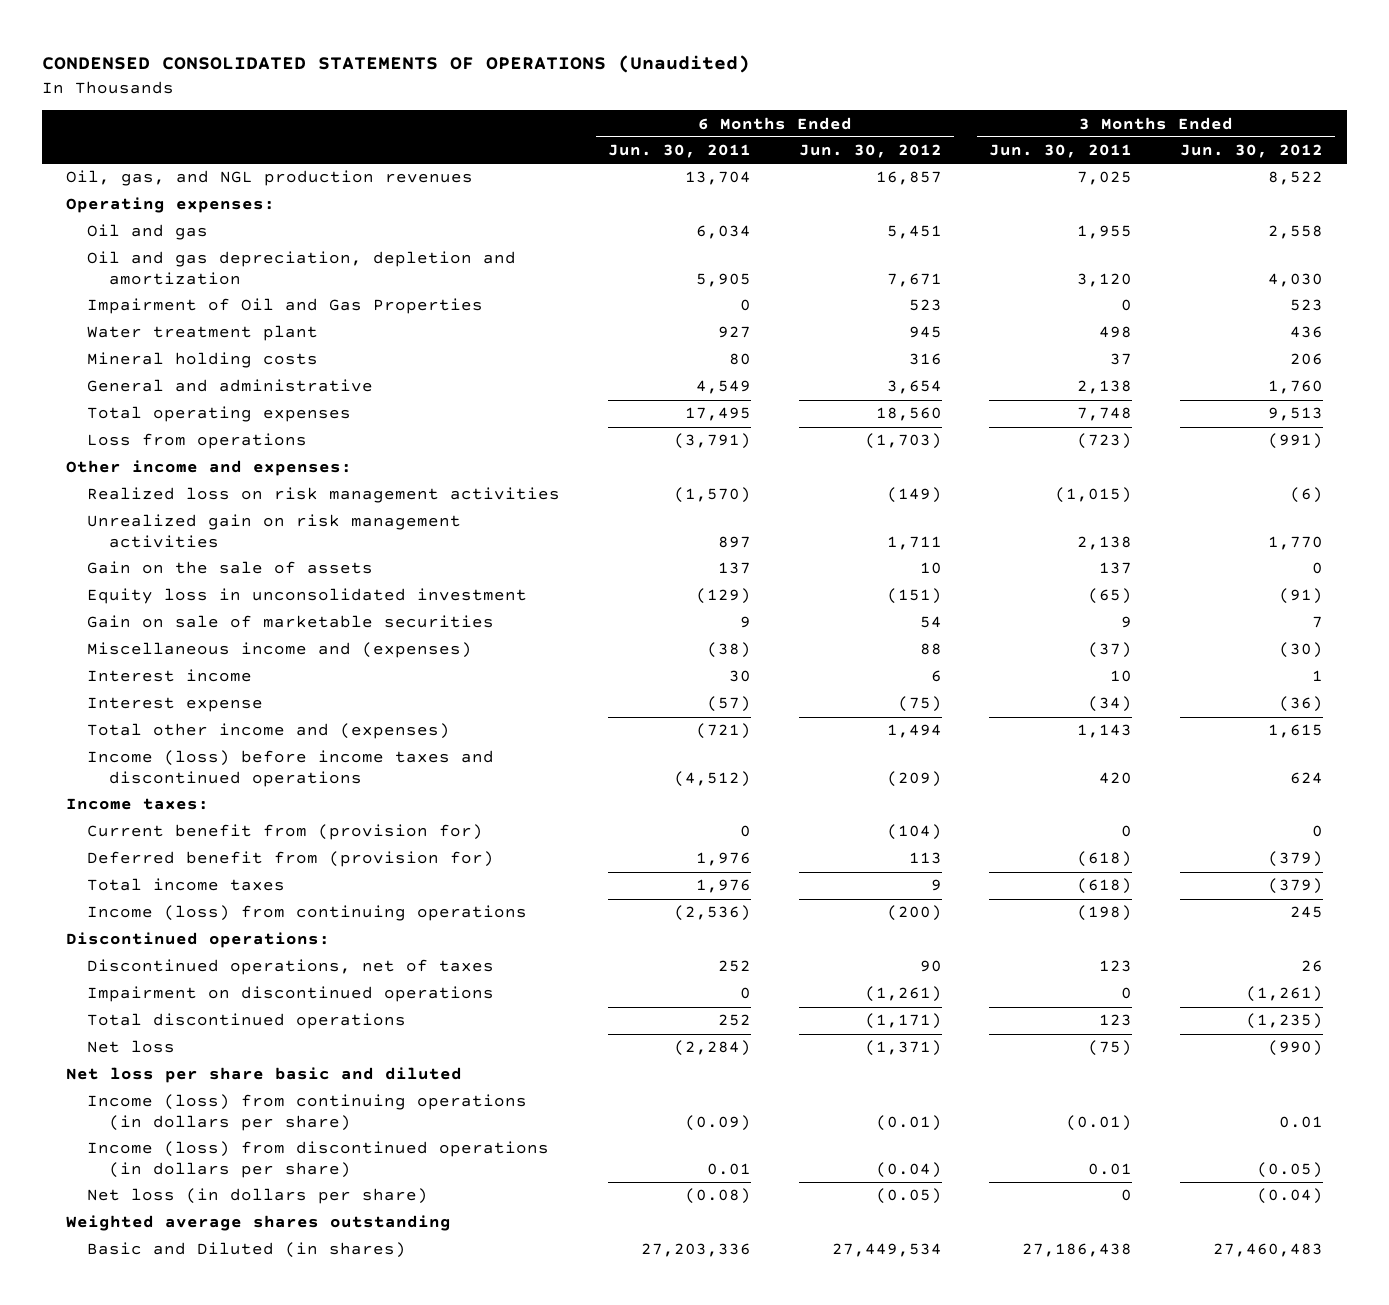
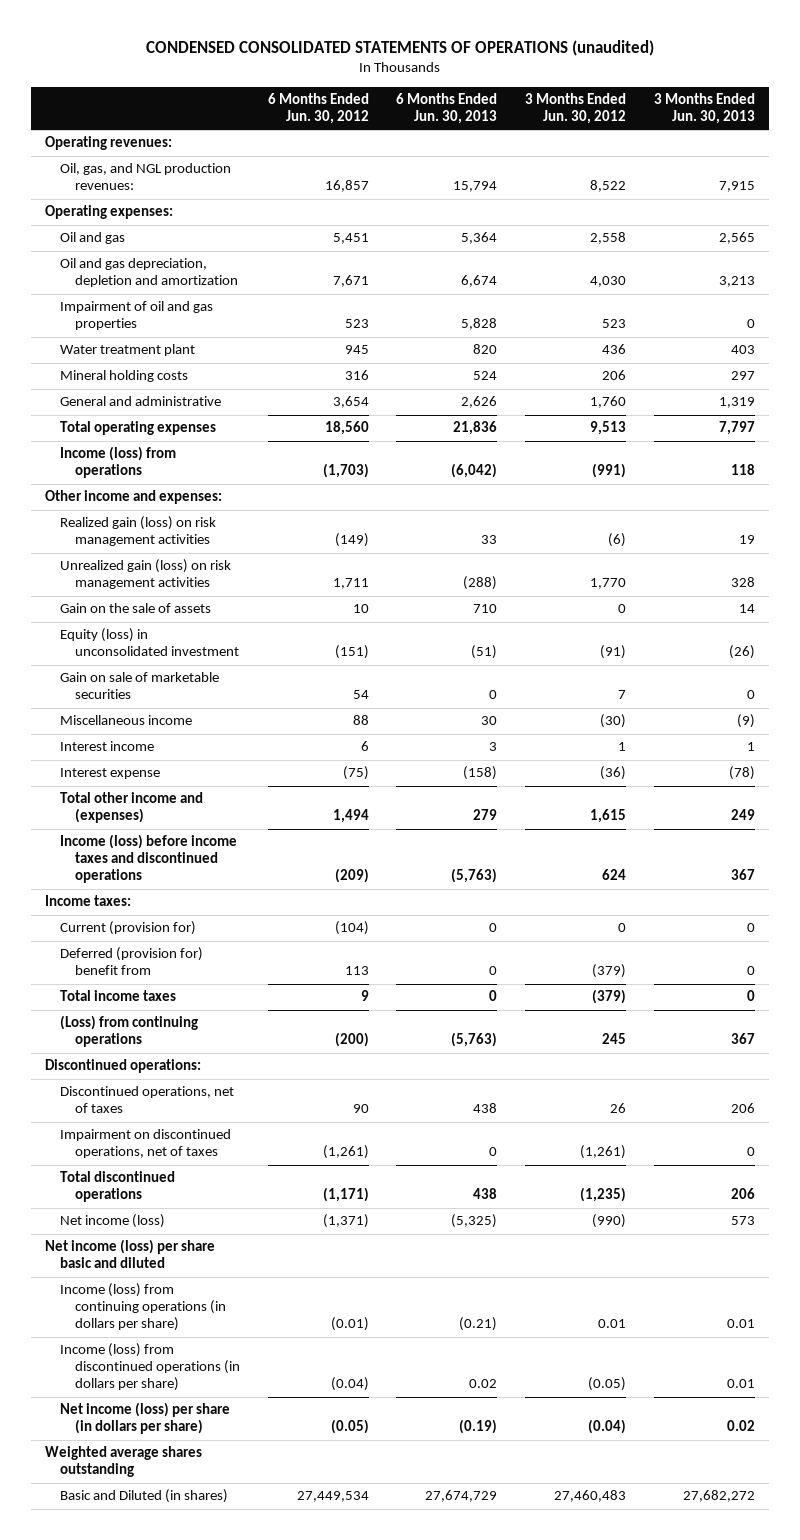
[42,55,751,74] CONDENSED CONSOLIDATED STATEMENTS OF OPERATIONS (Unaudited) -> [145,40,654,57] CONDENSED CONSOLIDATED STATEMENTS OF OPERATIONS (unaudited)
[607,144,751,159] Jun. 30, 2011 -> none
[989,144,1133,159] Jun. 30, 2011 -> none
none -> [396,93,498,125] 6 Months Ended Jun. 30, 2013
none -> [653,93,755,125] 3 Months Ended Jun. 30, 2013
none -> [44,136,172,151] Operating revenues:
[66,170,474,187] Oil, gas, and NGL production revenues -> [59,163,231,191] Oil, gas, and NGL production revenues:
[87,298,484,315] Impairment of Oil and Gas Properties -> [59,301,213,331] Impairment of oil and gas properties
[87,433,308,450] Loss from operations -> [59,446,176,479] Income (loss) from operations
[87,487,561,504] Realized loss on risk management activities -> [59,516,216,547] Realized gain (loss) on risk management activities
[87,514,462,549] Unrealized gain on risk management activities -> [59,559,231,590] Unrealized gain (loss) on risk management activities
[87,588,528,605] Equity loss in unconsolidated investment -> [59,628,239,657] Equity (loss) in unconsolidated investment
[87,642,473,659] Miscellaneous income and (expenses) -> [59,715,192,726] Miscellaneous income
[87,824,484,841] Current benefit from (provision for) -> [59,921,196,936] Current (provision for)
[87,851,495,868] Deferred benefit from (provision for) -> [59,947,203,976] Deferred (provision for) benefit from
[87,905,528,922] Income (loss) from continuing operations -> [59,1015,198,1048] (Loss) from continuing operations
[87,986,495,1003] Impairment on discontinued operations -> [59,1129,231,1159] Impairment on discontinued operations, net of taxes
[87,1040,176,1054] Net loss -> [59,1214,165,1229] Net income (loss)
[66,1067,463,1084] Net loss per share basic and diluted -> [44,1239,215,1269] Net income (loss) per share basic and diluted
[87,1188,429,1205] Net loss (in dollars per share) -> [59,1402,230,1435] Net income (loss) per share (in dollars per share)

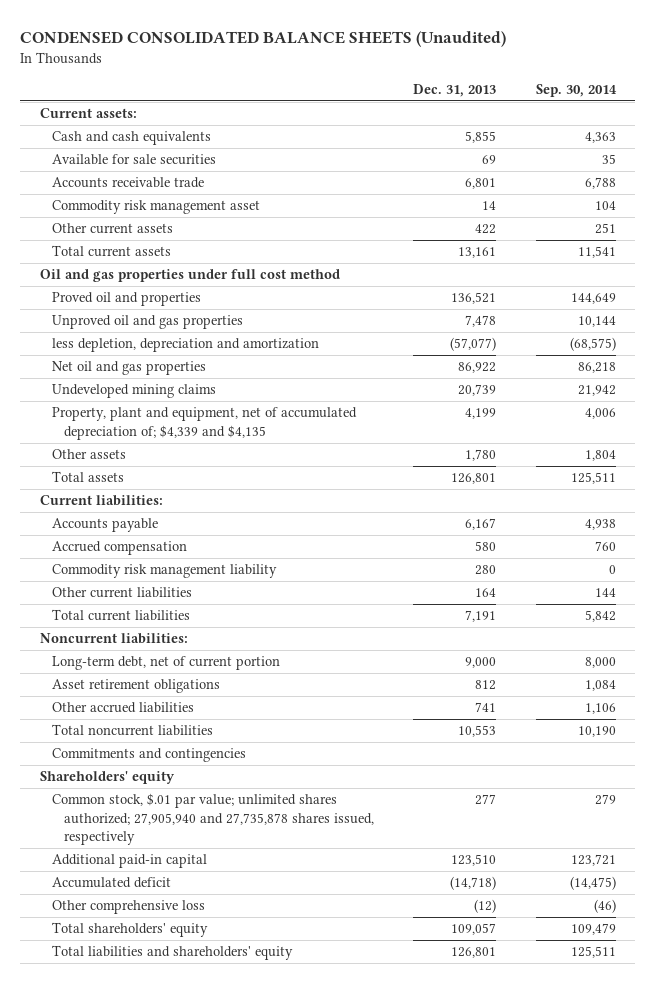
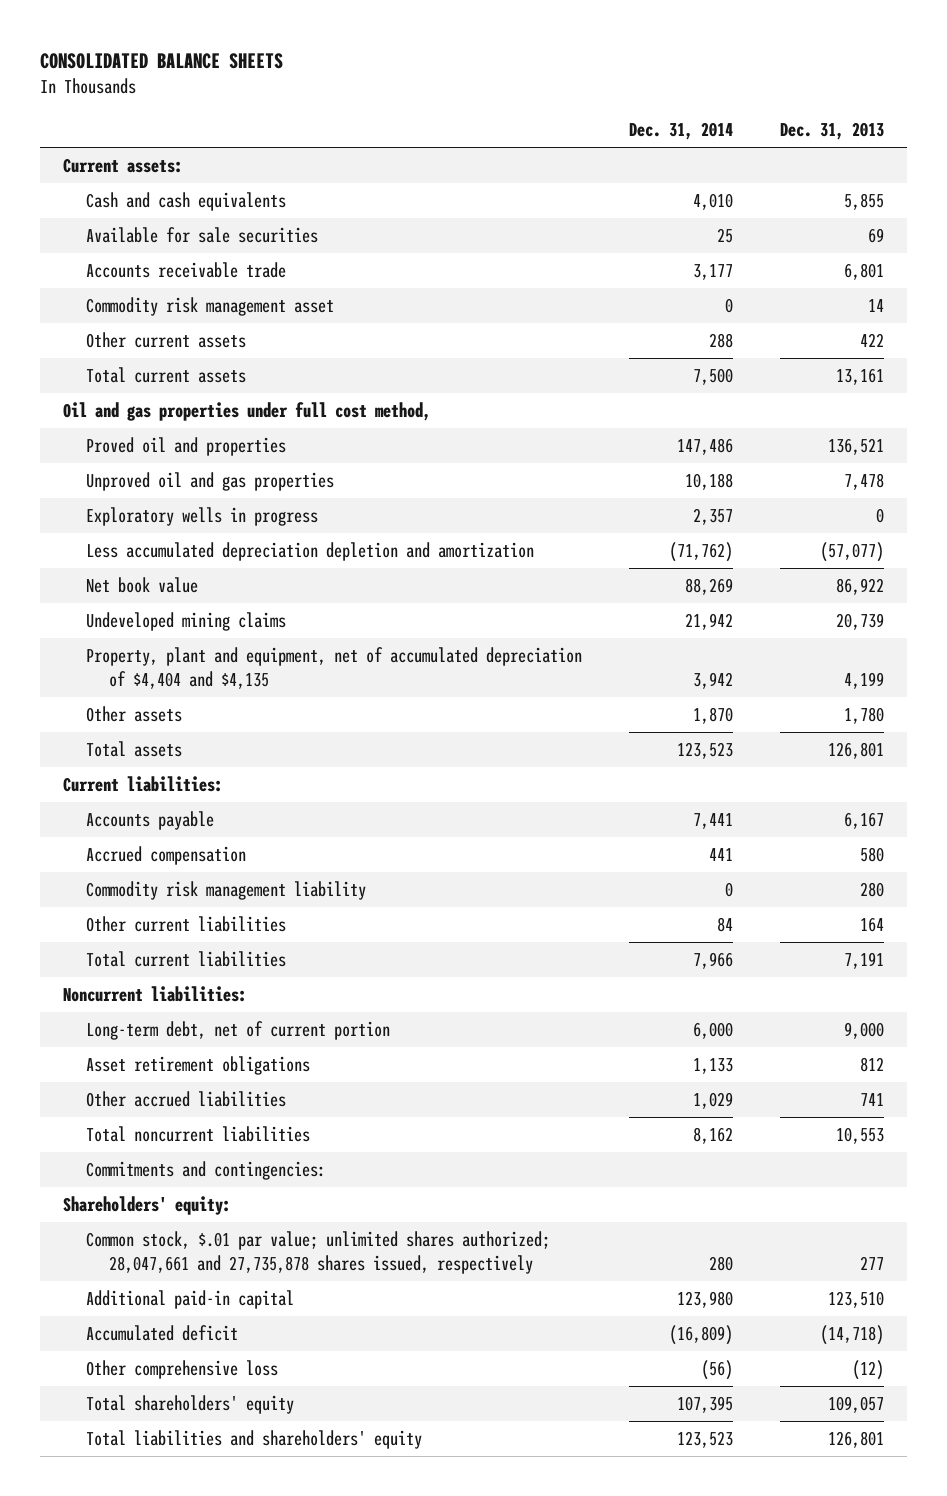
[20,31,507,48] CONDENSED CONSOLIDATED BALANCE SHEETS (Unaudited) -> [39,53,283,70] CONSOLIDATED BALANCE SHEETS
[535,83,617,97] Sep. 30, 2014 -> none
none -> [629,121,734,140] Dec. 31, 2014
[39,269,340,283] Oil and gas properties under full cost method -> [63,402,432,422] Oil and gas properties under full cost method,
none -> [86,507,319,527] Exploratory wells in progress
[51,338,319,353] less depletion, depreciation and amortization -> [86,542,535,562] Less accumulated depreciation depletion and amortization
[51,361,206,376] Net oil and gas properties -> [86,577,199,594] Net book value
[51,407,357,440] Property, plant and equipment, net of accumulated depreciation of; $4,339 and $4,135 -> [86,647,583,690] Property, plant and equipment, net of accumulated depreciation of $4,404 and $4,135
[51,748,246,763] Commitments and contingencies -> [86,1161,327,1181] Commitments and contingencies:
[39,771,175,785] Shareholders' equity -> [63,1196,232,1216] Shareholders' equity:
[51,793,374,846] Common stock, $.01 par value; unlimited shares authorized; 27,905,940 and 27,735,878 shares issued, respectively -> [86,1231,551,1275] Common stock, $.01 par value; unlimited shares authorized; 28,047,661 and 27,735,878 shares issued, respectively

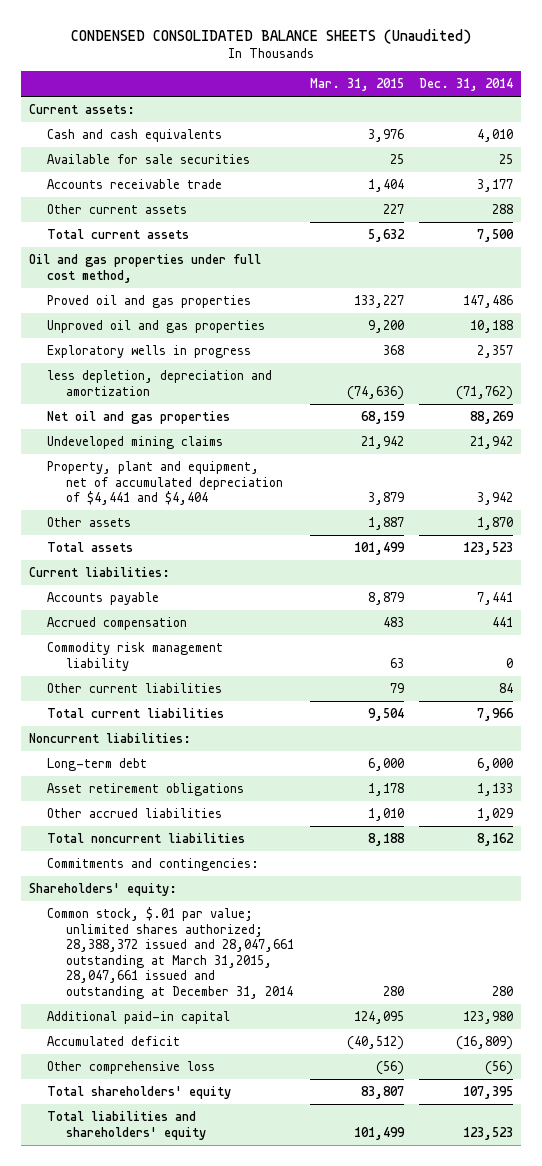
[39,53,283,70] CONSOLIDATED BALANCE SHEETS -> [71,28,472,44] CONDENSED CONSOLIDATED BALANCE SHEETS (Unaudited)
[779,121,884,140] Dec. 31, 2013 -> none
none -> [309,77,404,91] Mar. 31, 2015
[86,297,335,317] Commodity risk management asset -> none
[86,437,287,457] Proved oil and properties -> [47,294,252,308] Proved oil and gas properties
[86,542,535,562] Less accumulated depreciation depletion and amortization -> [47,369,273,396] less depletion, depreciation and amortization
[86,577,199,594] Net book value -> [47,410,231,424] Net oil and gas properties
[86,647,583,690] Property, plant and equipment, net of accumulated depreciation of $4,404 and $4,135 -> [47,460,284,506] Property, plant and equipment, net of accumulated depreciation of $4,441 and $4,404
[86,1021,391,1041] Long-term debt, net of current portion -> [47,757,148,771] Long-term debt
[86,1231,551,1275] Common stock, $.01 par value; unlimited shares authorized; 28,047,661 and 27,735,878 shares issued, respectively -> [47,906,295,1000] Common stock, $.01 par value; unlimited shares authorized; 28,388,372 issued and 28,047,661 outstanding at March 31,2015, 28,047,661 issued and outstanding at December 31, 2014

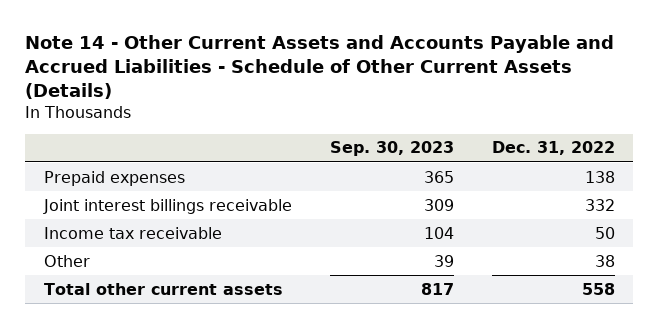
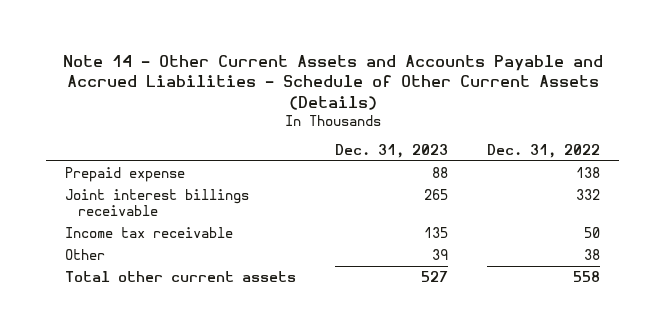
[329,141,454,157] Sep. 30, 2023 -> none
none -> [335,143,449,158] Dec. 31, 2023
[44,170,186,186] Prepaid expenses -> [65,166,186,182] Prepaid expense

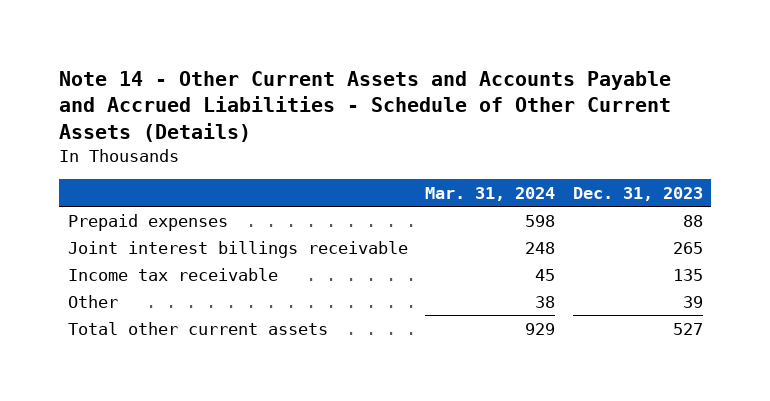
[486,143,600,158] Dec. 31, 2022 -> none
none -> [425,187,556,202] Mar. 31, 2024
[65,166,186,182] Prepaid expense -> [67,213,228,231] Prepaid expenses

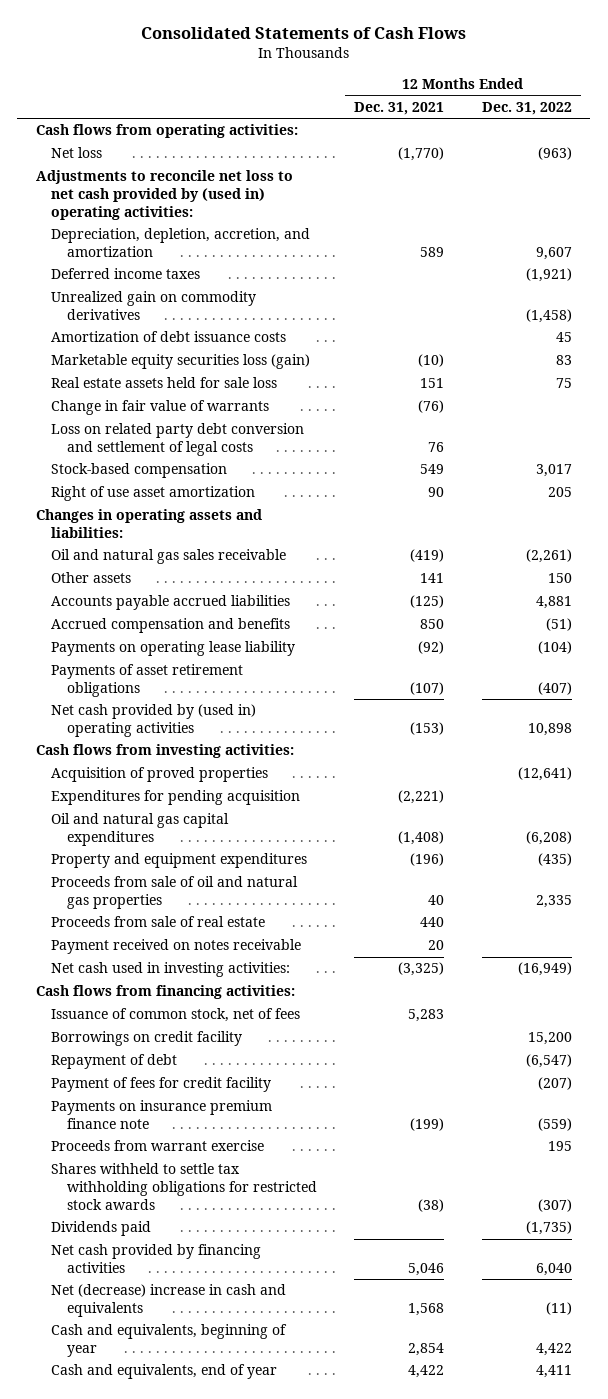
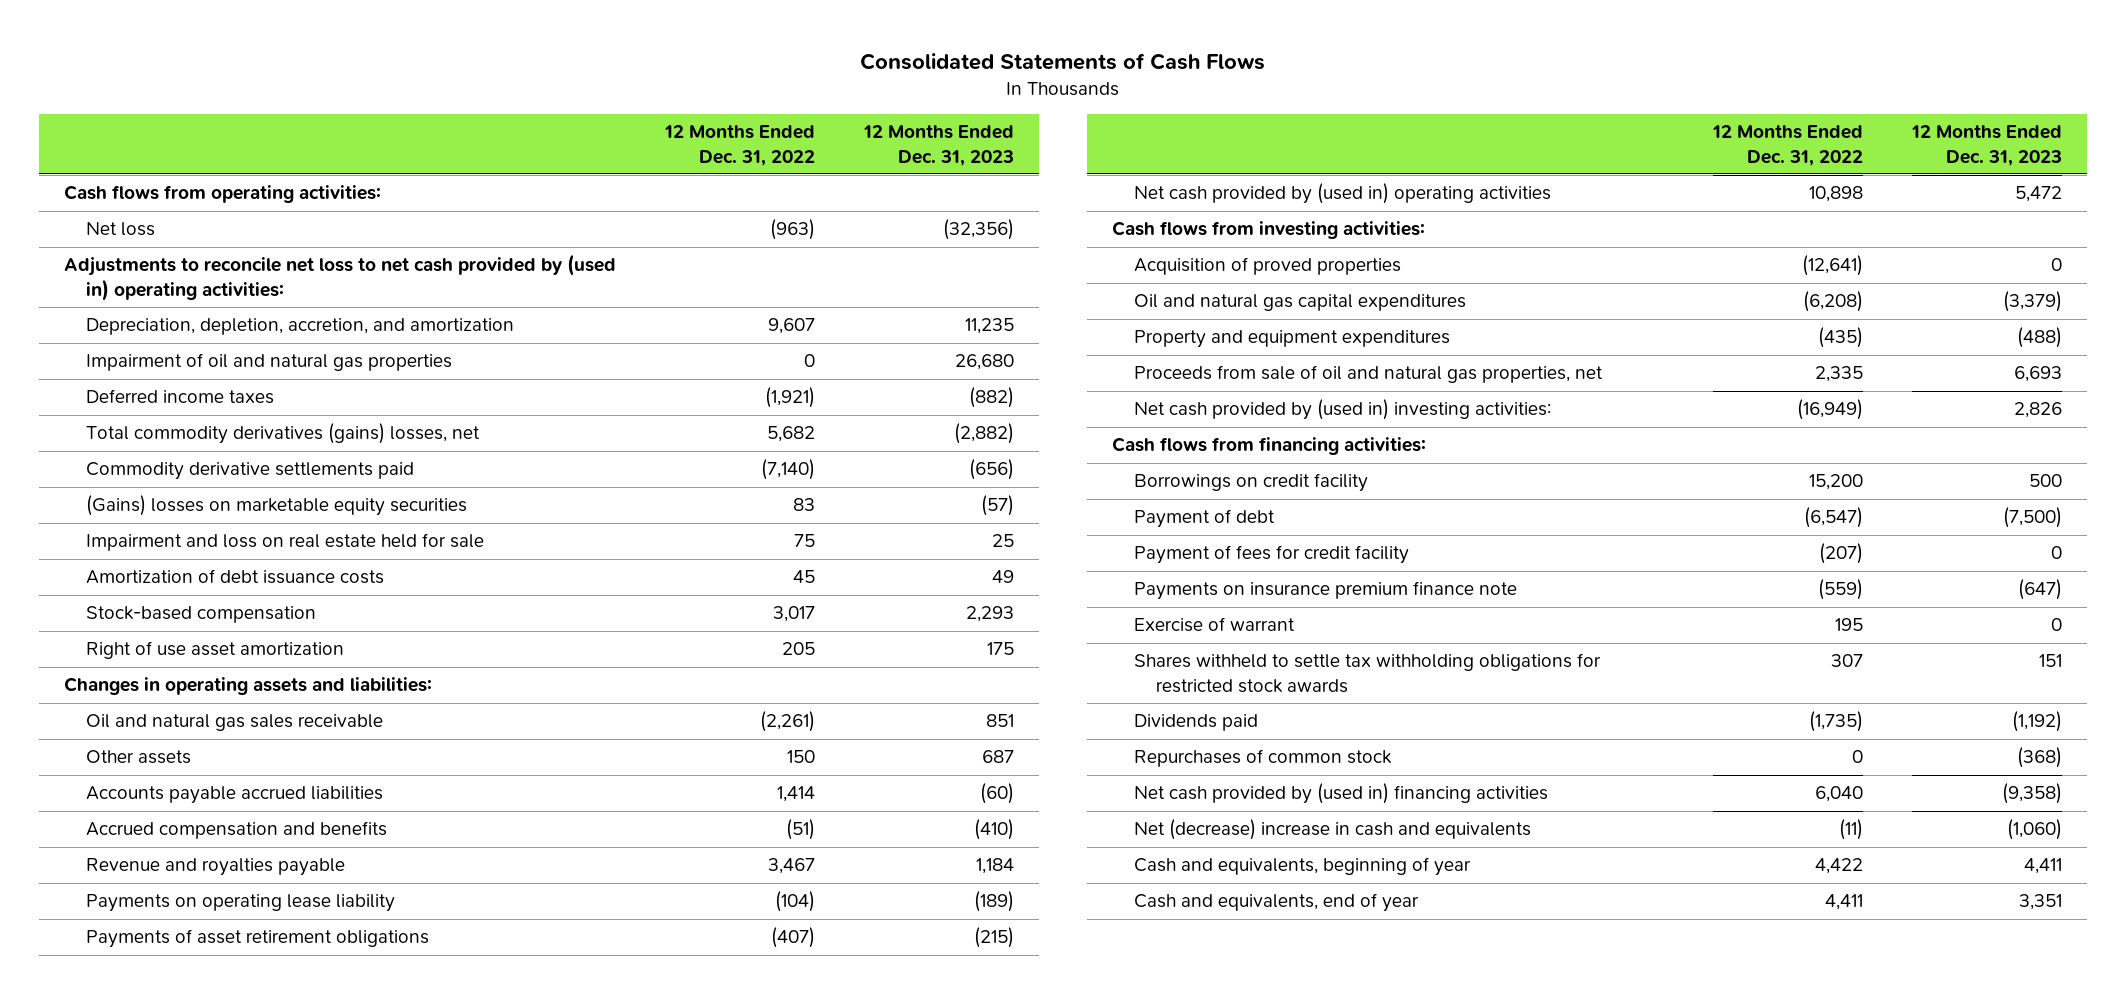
[354,101,445,115] Dec. 31, 2021 -> none
none -> [863,125,1015,166] 12 Months Ended Dec. 31, 2023
none -> [85,353,452,372] Impairment of oil and natural gas properties
[51,291,257,321] Unrealized gain on commodity derivatives -> [85,423,480,445] Total commodity derivatives (gains) losses, net
[525,309,572,324] (1,458) -> [766,426,815,443] 5,682
none -> [85,462,414,481] Commodity derivative settlements paid
none -> [85,495,467,517] (Gains) losses on marketable equity securities
none -> [85,533,484,552] Impairment and loss on real estate held for sale
[51,354,311,370] Marketable equity securities loss (gain) -> none
[51,377,278,389] Real estate assets held for sale loss -> none
[51,400,270,416] Change in fair value of warrants -> none
[51,423,305,457] Loss on related party debt conversion and settlement of legal costs -> none
[535,596,572,610] 4,881 -> [776,786,815,803] 1,414
none -> [85,858,345,877] Revenue and royalties payable
[51,790,301,806] Expenditures for pending acquisition -> none
[51,916,266,928] Proceeds from sale of real estate -> none
[51,939,302,955] Payment received on notes receivable -> none
[51,876,299,910] Proceeds from sale of oil and natural gas properties -> [1133,365,1603,384] Proceeds from sale of oil and natural gas properties, net
[51,962,291,978] Net cash used in investing activities: -> [1133,399,1551,421] Net cash provided by (used in) investing activities:
[51,1008,301,1023] Issuance of common stock, net of fees -> none
[51,1054,178,1070] Repayment of debt -> [1133,509,1275,529] Payment of debt
[51,1140,265,1152] Proceeds from warrant exercise -> [1133,617,1295,633] Exercise of warrant
[537,1198,572,1212] (307) -> [1831,654,1864,668] 307
none -> [1133,749,1392,768] Repurchases of common stock
[51,1244,262,1274] Net cash provided by financing activities -> [1133,783,1548,805] Net cash provided by (used in) financing activities

